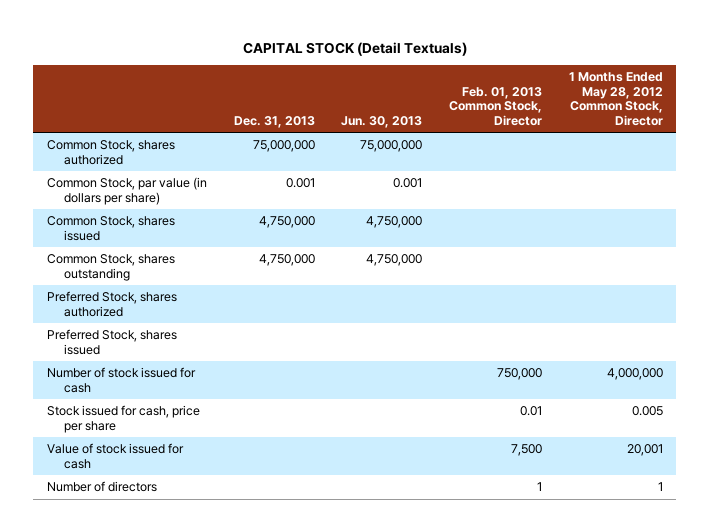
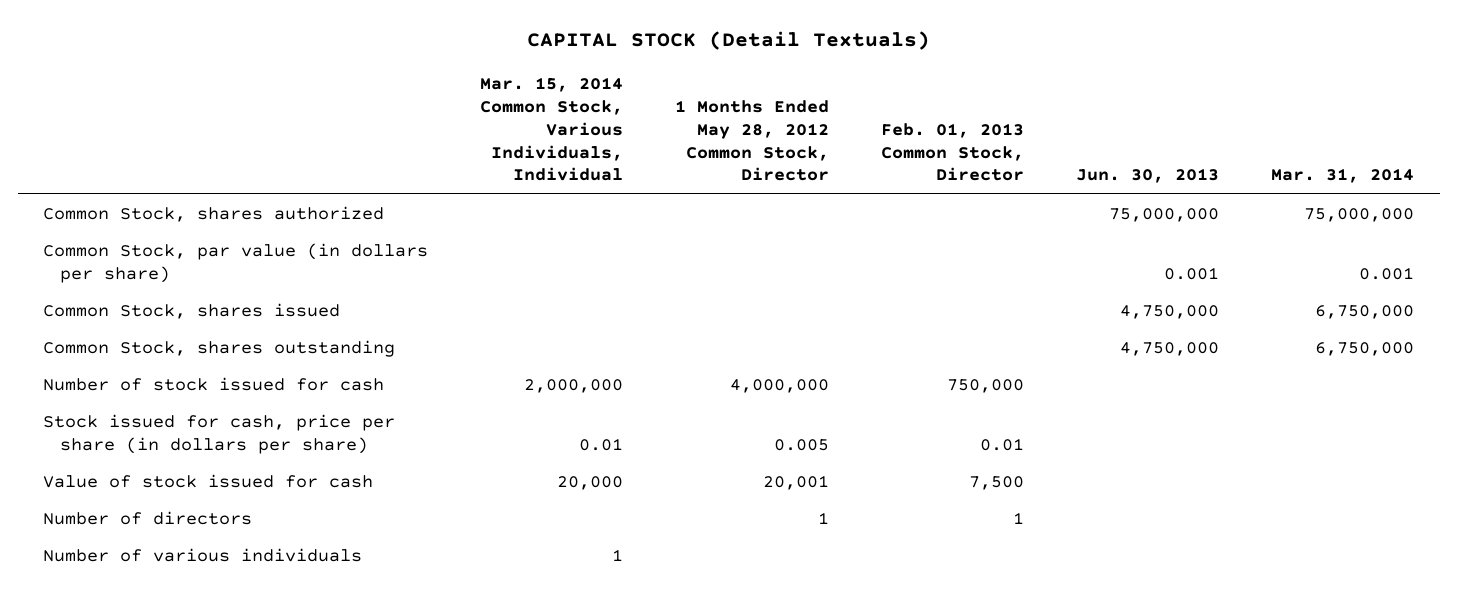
[233,115,315,128] Dec. 31, 2013 -> none
none -> [480,76,624,182] Mar. 15, 2014 Common Stock, Various Individuals, Individual
none -> [1270,168,1414,184] Mar. 31, 2014
[46,291,177,317] Preferred Stock, shares authorized -> none
[46,329,177,355] Preferred Stock, shares issued -> none
[46,405,200,433] Stock issued for cash, price per share -> [43,414,396,454] Stock issued for cash, price per share (in dollars per share)
none -> [43,548,363,563] Number of various individuals

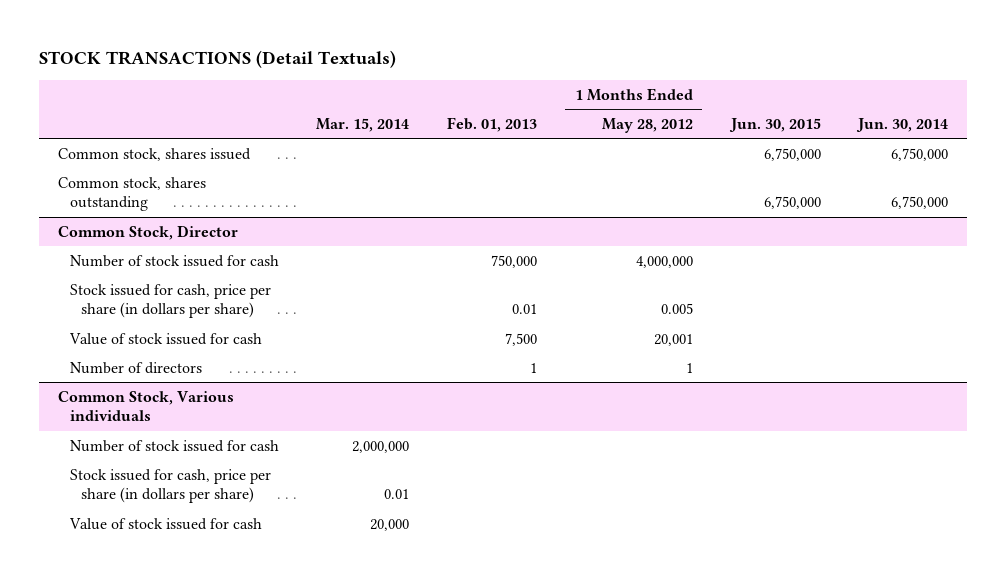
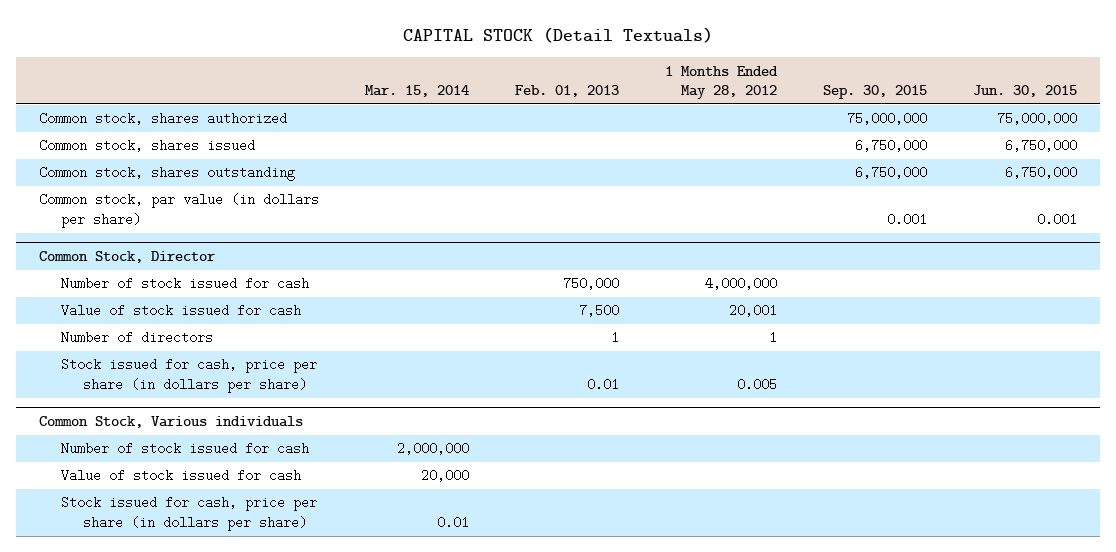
[38,50,396,69] STOCK TRANSACTIONS (Detail Textuals) -> [402,27,713,44] CAPITAL STOCK (Detail Textuals)
[856,117,949,132] Jun. 30, 2014 -> none
none -> [822,85,927,100] Sep. 30, 2015
none -> [39,112,288,126] Common stock, shares authorized
none -> [39,193,320,229] Common stock, par value (in dollars per share)
[69,283,271,319] Stock issued for cash, price per share (in dollars per share) -> [61,358,318,394] Stock issued for cash, price per share (in dollars per share)
[69,468,271,504] Stock issued for cash, price per share (in dollars per share) -> [61,496,318,532] Stock issued for cash, price per share (in dollars per share)

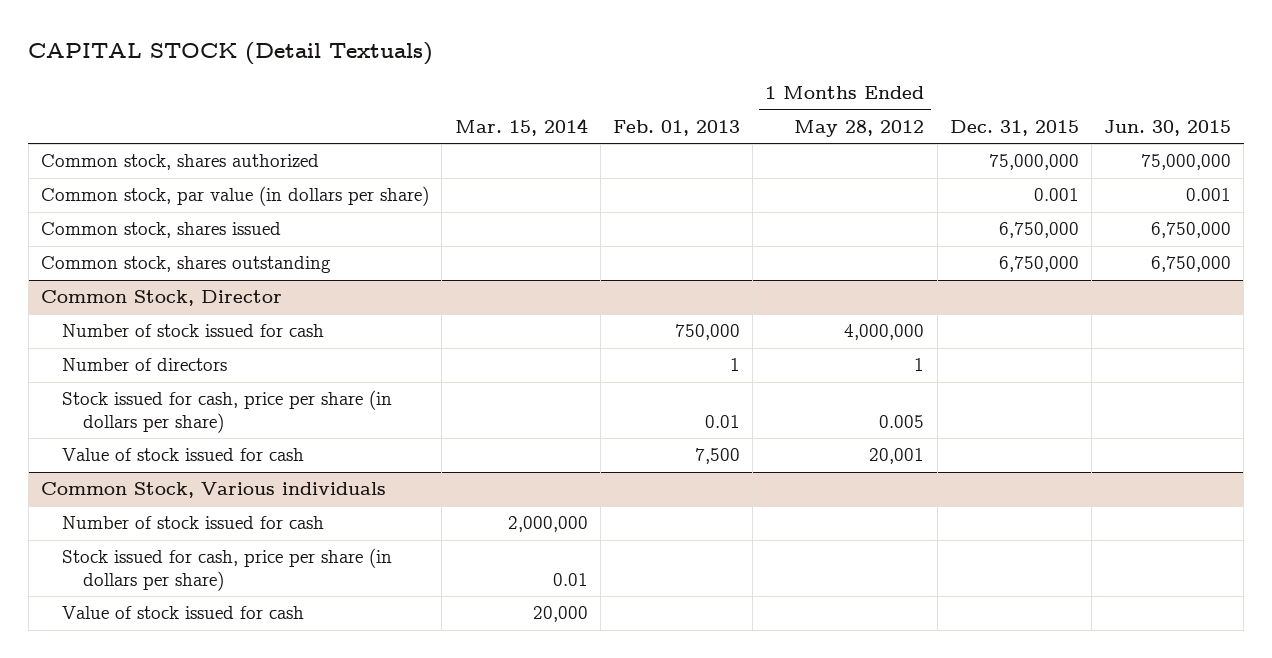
[822,85,927,100] Sep. 30, 2015 -> none
none -> [949,120,1079,137] Dec. 31, 2015
[39,193,320,229] Common stock, par value (in dollars per share) -> [41,186,430,207] Common stock, par value (in dollars per share)
[61,304,302,318] Value of stock issued for cash -> [61,448,304,462] Value of stock issued for cash
[61,469,302,483] Value of stock issued for cash -> [61,606,304,620] Value of stock issued for cash

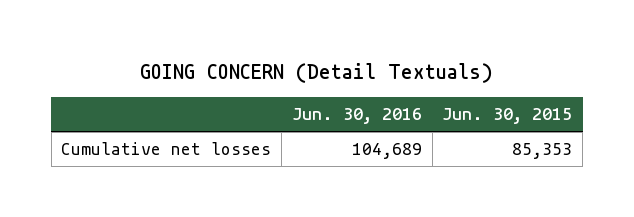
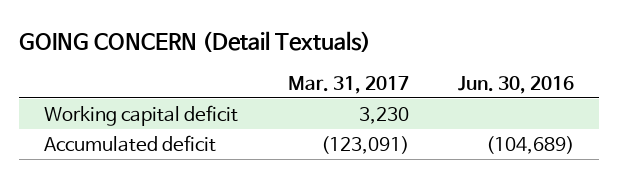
[442,108,573,125] Jun. 30, 2015 -> none
none -> [287,75,409,94] Mar. 31, 2017
[61,142,272,156] Cumulative net losses -> none
none -> [44,104,239,126] Working capital deficit
none -> [44,134,217,152] Accumulated deficit

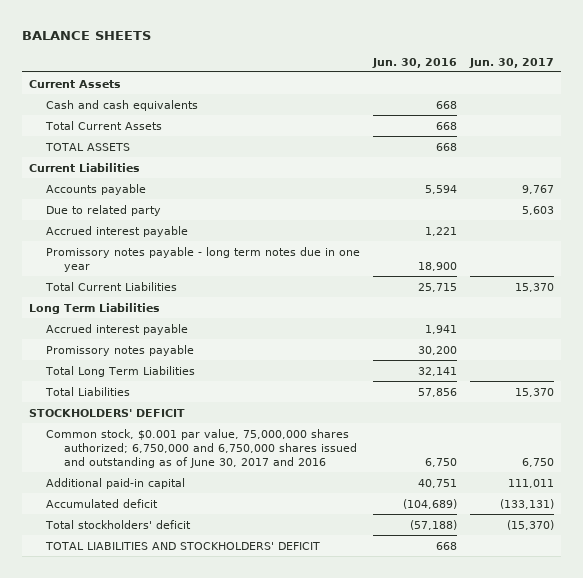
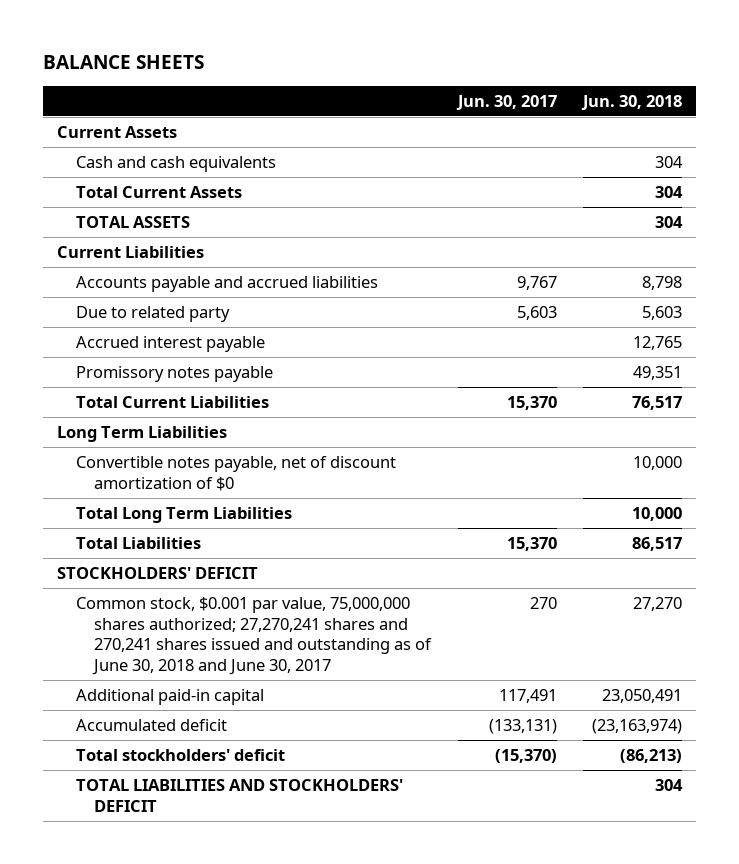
[372,57,458,68] Jun. 30, 2016 -> none
none -> [581,94,683,110] Jun. 30, 2018
[46,183,147,195] Accounts payable -> [75,275,378,292] Accounts payable and accrued liabilities
[46,246,361,272] Promissory notes payable - long term notes due in one year -> none
[46,344,195,356] Promissory notes payable -> [75,365,273,382] Promissory notes payable
[46,323,189,335] Accrued interest payable -> none
none -> [75,455,396,491] Convertible notes payable, net of discount amortization of $0
[46,428,357,469] Common stock, $0.001 par value, 75,000,000 shares authorized; 6,750,000 and 6,750,000 shares issued and outstanding as of June 30, 2017 and 2016 -> [75,596,433,675] Common stock, $0.001 par value, 75,000,000 shares authorized; 27,270,241 shares and 270,241 shares issued and outstanding as of June 30, 2018 and June 30, 2017
[522,458,555,468] 6,750 -> [529,596,557,609] 270
[508,478,555,488] 111,011 -> [498,688,557,703] 117,491

